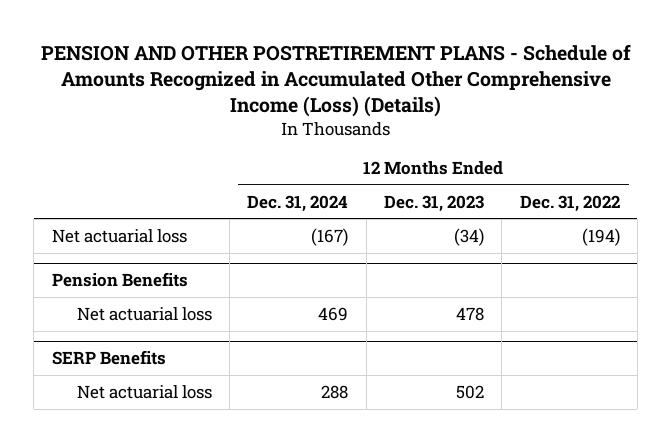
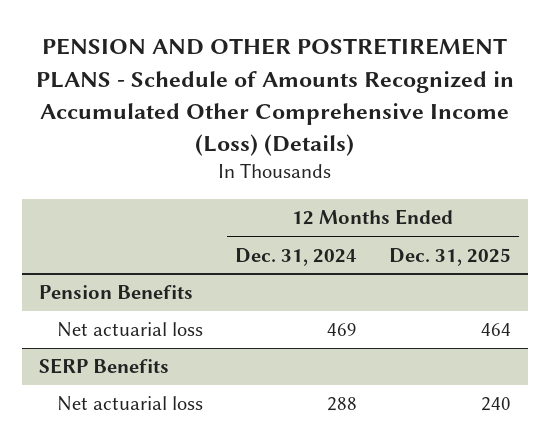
[383,194,484,212] Dec. 31, 2023 -> none
[519,194,620,212] Dec. 31, 2022 -> none
none -> [389,247,512,266] Dec. 31, 2025
[51,228,187,243] Net actuarial loss -> none

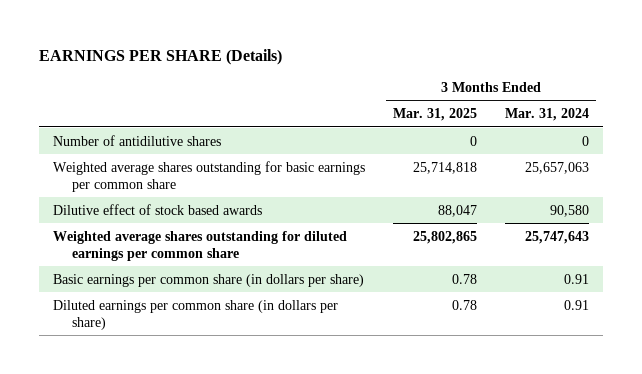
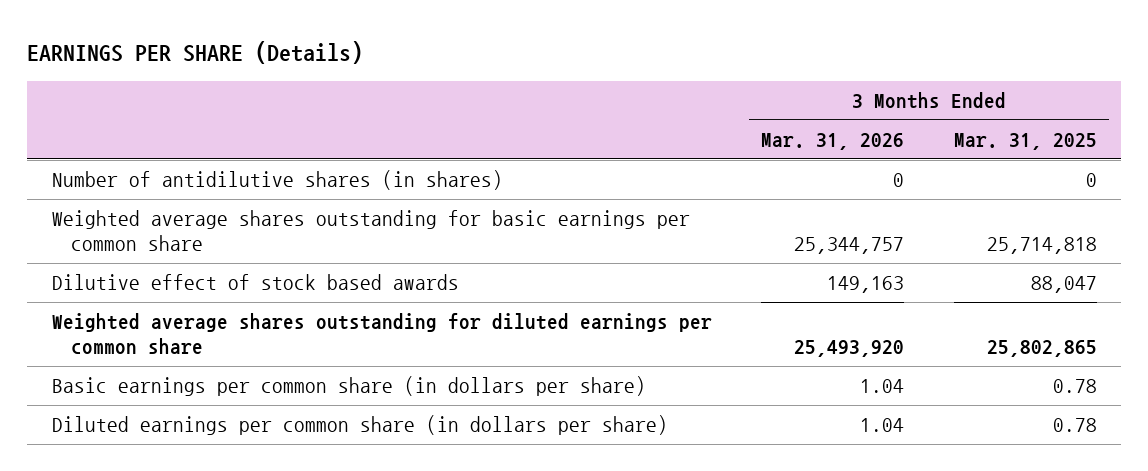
[505,108,590,122] Mar. 31, 2024 -> none
none -> [761,132,905,150] Mar. 31, 2026
[53,134,222,146] Number of antidilutive shares -> [51,170,503,191] Number of antidilutive shares (in shares)

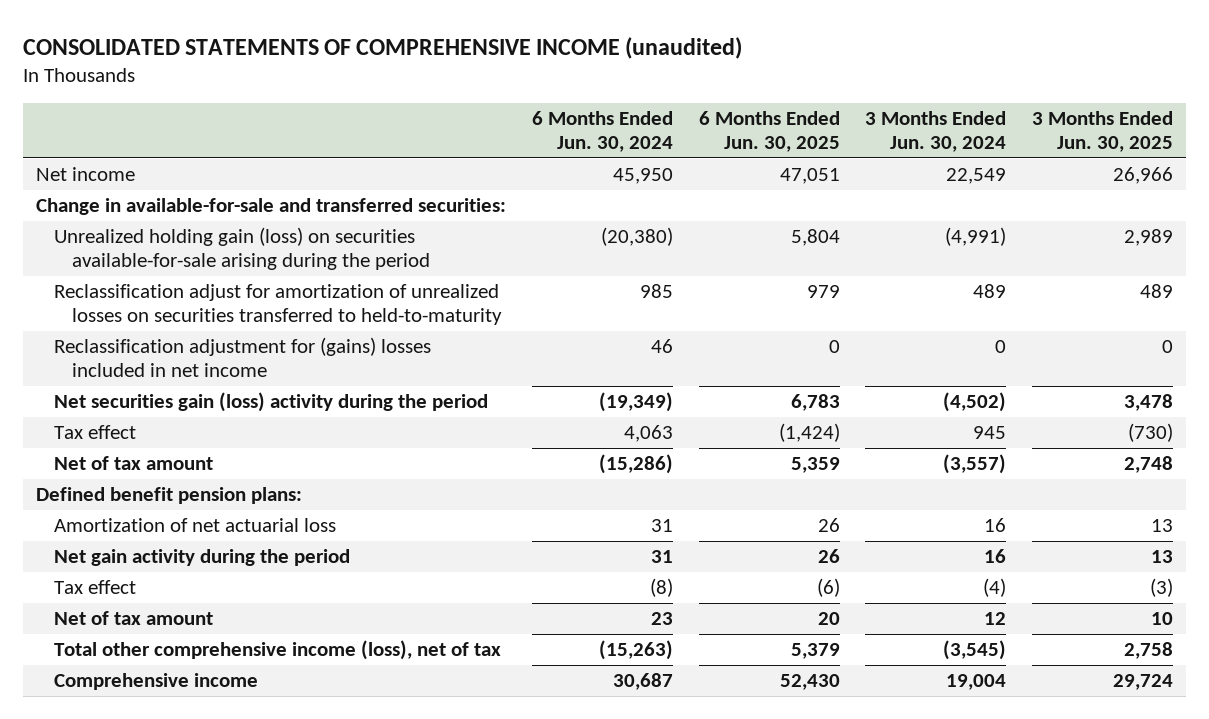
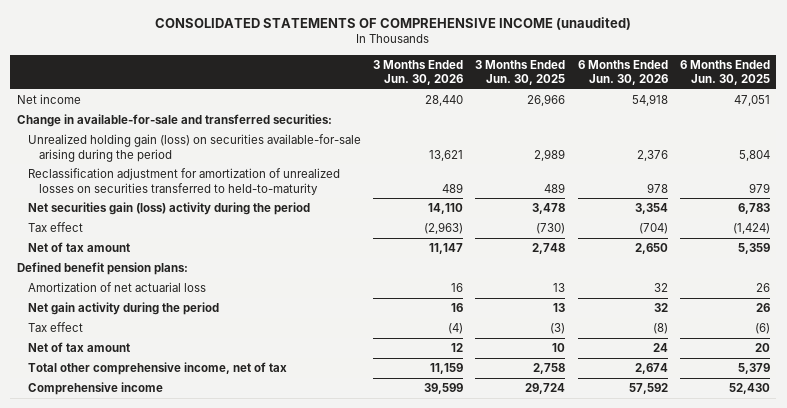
[531,110,673,152] 6 Months Ended Jun. 30, 2024 -> none
[865,110,1007,152] 3 Months Ended Jun. 30, 2024 -> none
none -> [372,59,463,86] 3 Months Ended Jun. 30, 2026
none -> [577,59,668,86] 6 Months Ended Jun. 30, 2026
[54,337,432,378] Reclassification adjustment for (gains) losses included in net income -> none
[54,284,503,326] Reclassification adjust for amortization of unrealized losses on securities transferred to held-to-maturity -> [27,167,340,195] Reclassification adjustment for amortization of unrealized losses on securities transferred to held-to-maturity
[54,640,502,661] Total other comprehensive income (loss), net of tax -> [27,361,287,375] Total other comprehensive income, net of tax

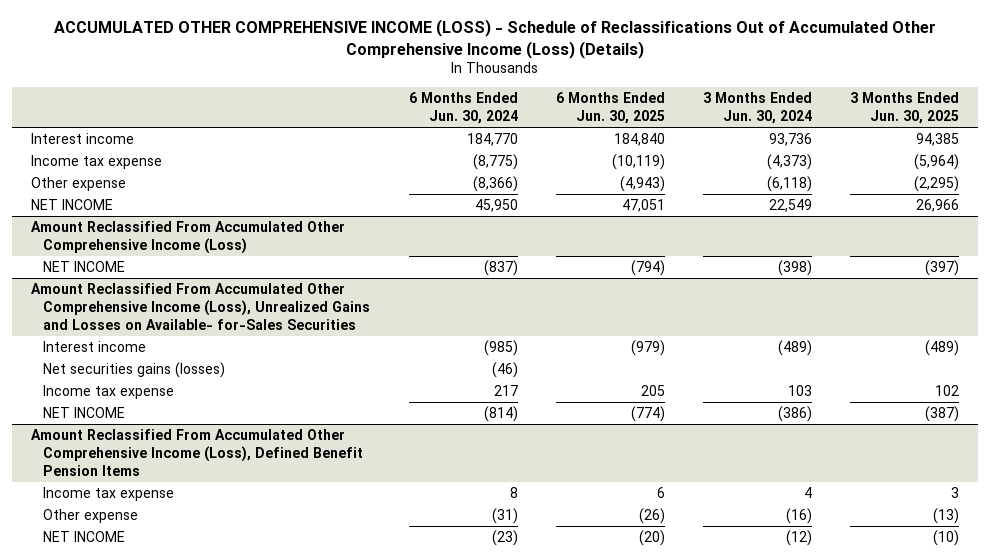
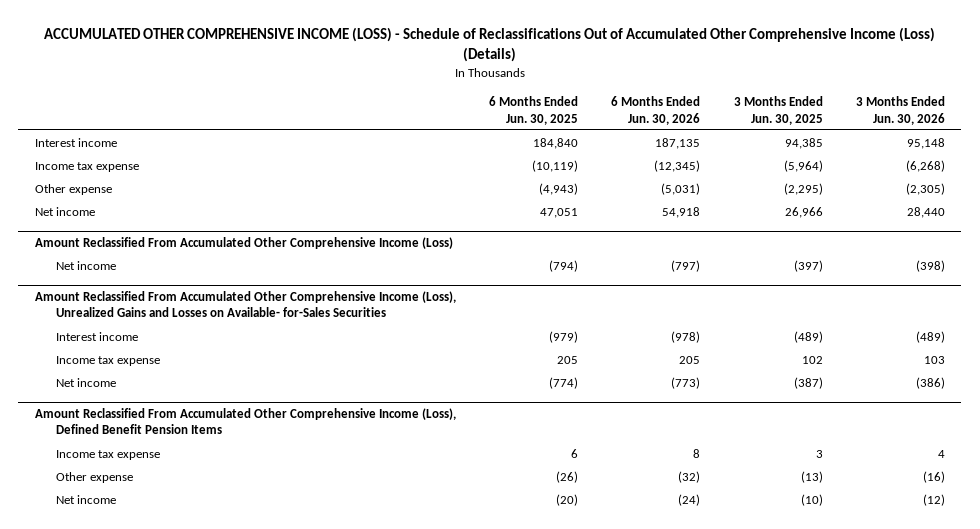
[408,92,518,124] 6 Months Ended Jun. 30, 2024 -> none
[703,92,813,124] 3 Months Ended Jun. 30, 2024 -> none
none -> [611,96,701,125] 6 Months Ended Jun. 30, 2026
none -> [855,96,945,125] 3 Months Ended Jun. 30, 2026
[31,199,114,211] NET INCOME -> [34,206,95,216] Net income
[43,261,126,273] NET INCOME -> [55,260,116,270] Net income
[43,362,226,379] Net securities gains (losses) -> none
[43,407,126,419] NET INCOME -> [55,377,116,387] Net income
[43,531,126,543] NET INCOME -> [55,494,116,504] Net income

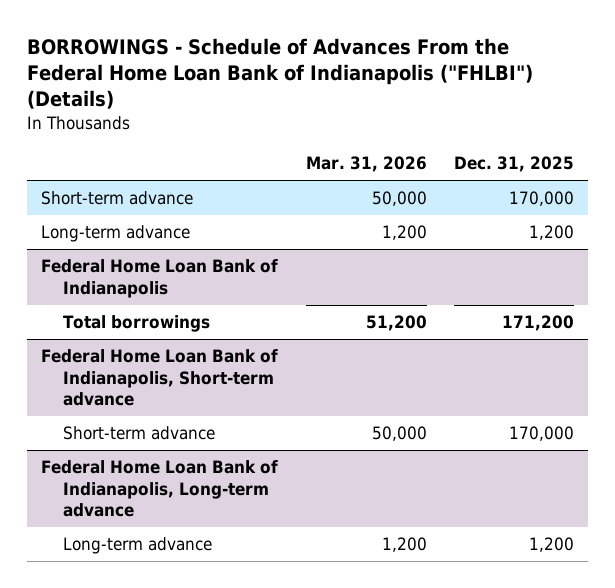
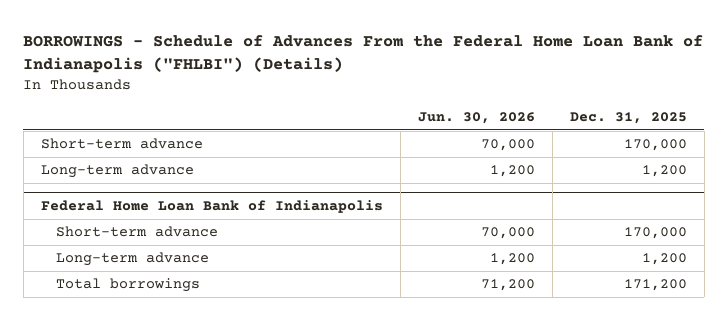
[305,156,427,173] Mar. 31, 2026 -> none
none -> [417,112,535,125] Jun. 30, 2026
[41,349,279,407] Federal Home Loan Bank of Indianapolis, Short-term advance -> none
[41,460,279,518] Federal Home Loan Bank of Indianapolis, Long-term advance -> none
[62,315,210,333] Total borrowings -> [56,278,201,293] Total borrowings

